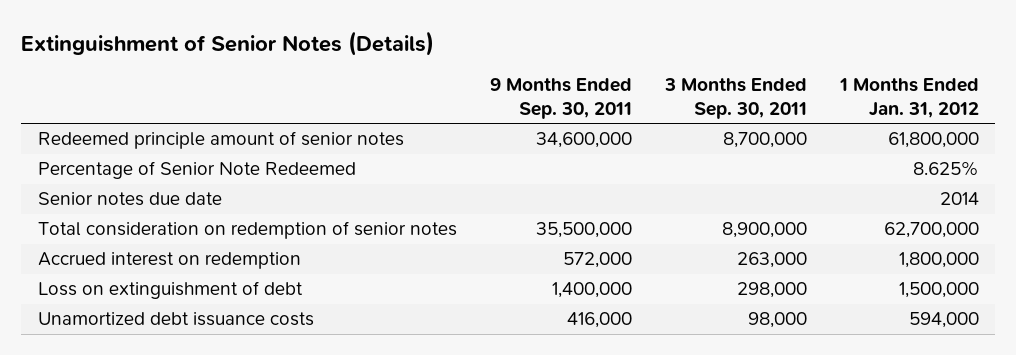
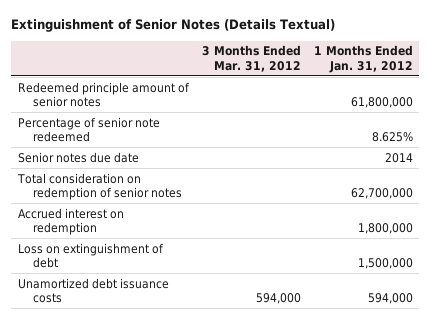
[21,30,435,56] Extinguishment of Senior Notes (Details) -> [11,19,336,33] Extinguishment of Senior Notes (Details Textual)
[489,78,632,120] 9 Months Ended Sep. 30, 2011 -> none
[663,78,807,120] 3 Months Ended Sep. 30, 2011 -> none
none -> [201,45,301,72] 3 Months Ended Mar. 31, 2012
[37,161,356,180] Percentage of Senior Note Redeemed -> [17,116,160,143] Percentage of senior note redeemed

